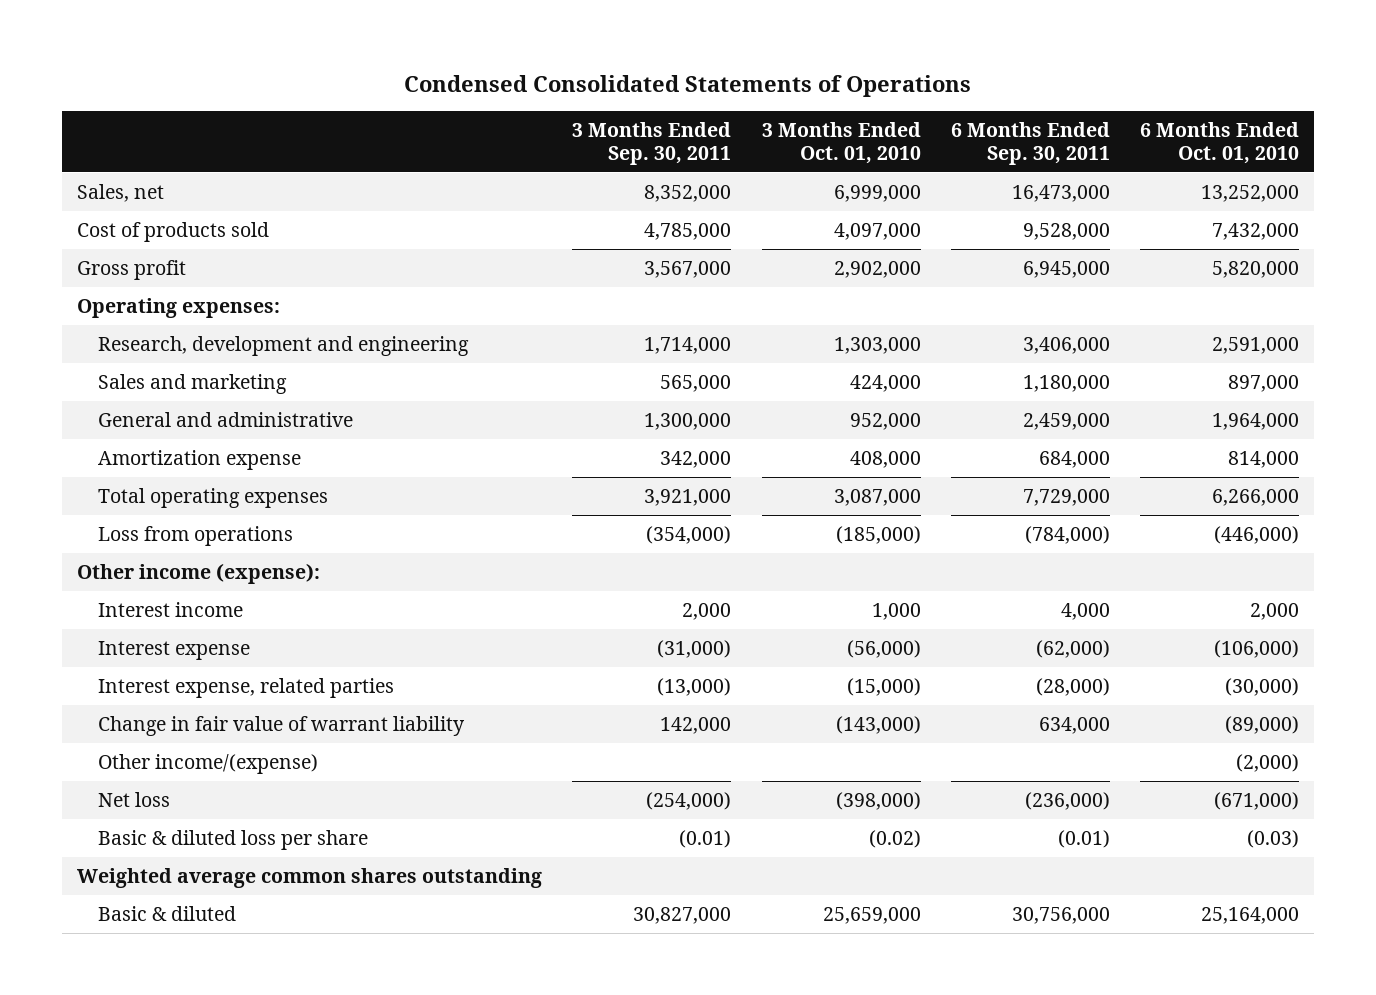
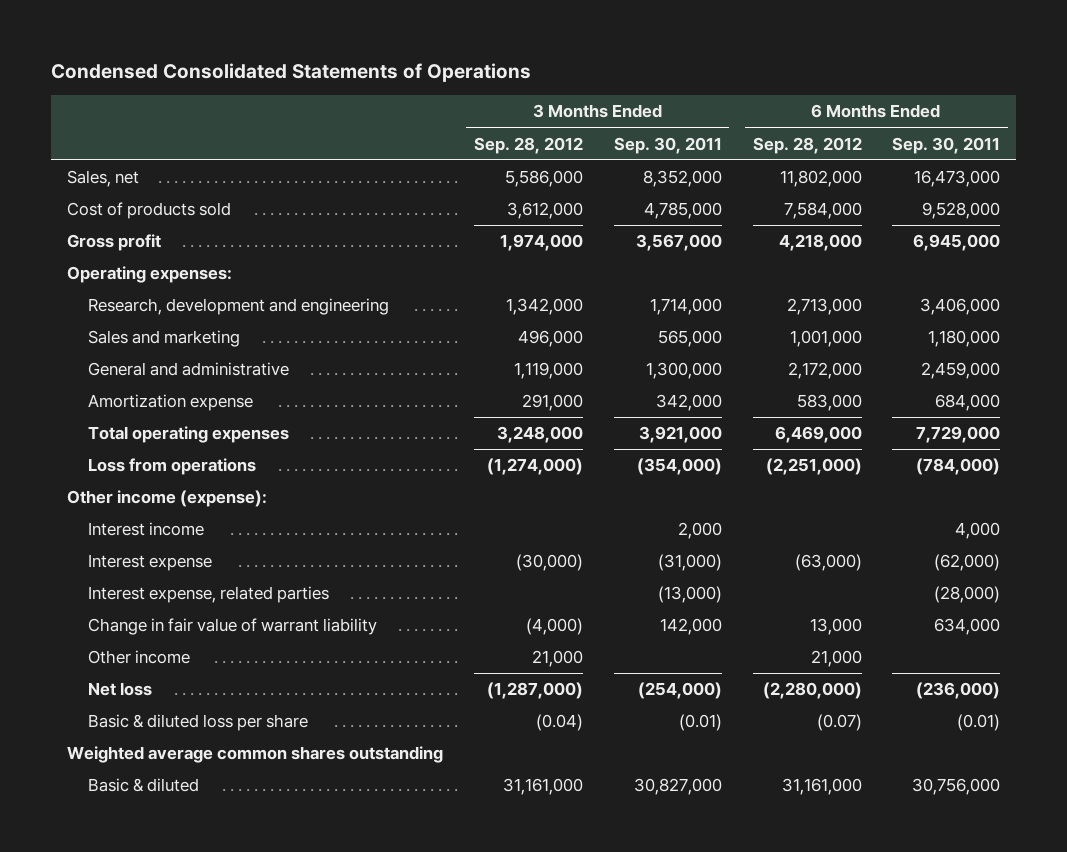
[761,122,921,164] 3 Months Ended Oct. 01, 2010 -> none
[1140,122,1300,164] 6 Months Ended Oct. 01, 2010 -> none
none -> [473,136,583,154] Sep. 28, 2012
none -> [752,136,862,154] Sep. 28, 2012
[97,753,318,774] Other income/(expense) -> [88,650,191,665] Other income

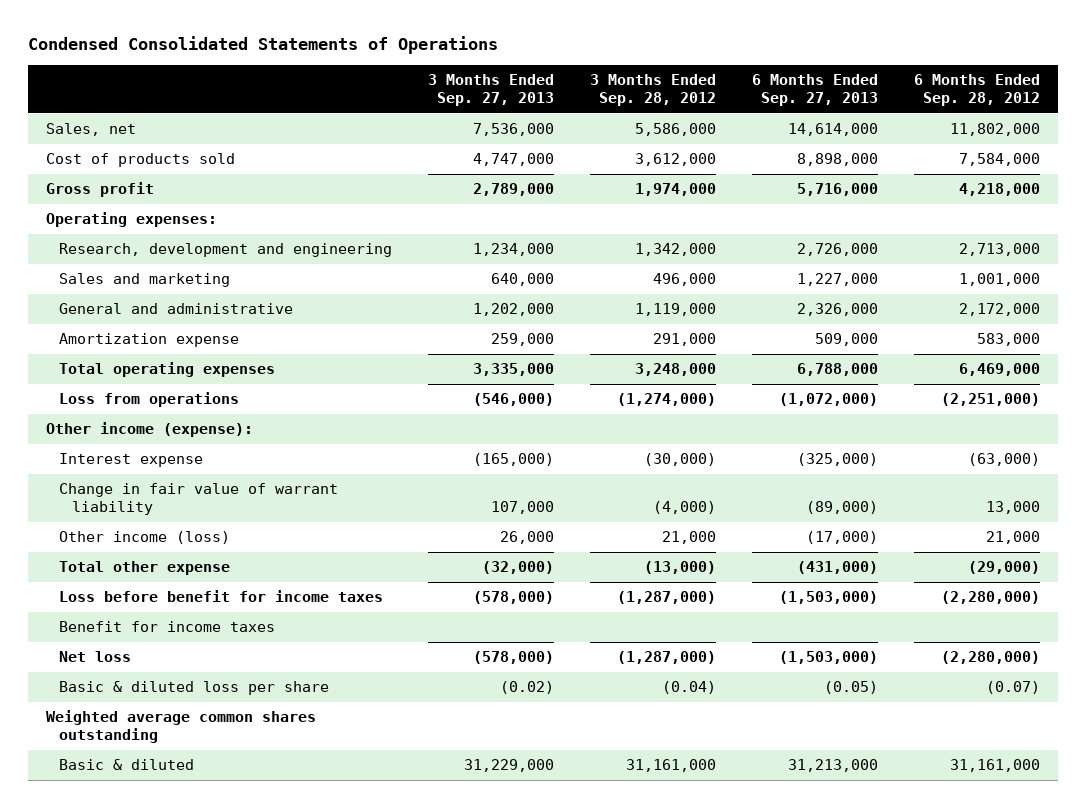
[613,136,722,154] Sep. 30, 2011 -> none
[892,136,1001,154] Sep. 30, 2011 -> none
none -> [427,73,554,107] 3 Months Ended Sep. 27, 2013
none -> [751,73,878,107] 6 Months Ended Sep. 27, 2013
[88,522,205,537] Interest income -> none
[88,586,330,604] Interest expense, related parties -> none
[88,650,191,665] Other income -> [58,531,230,545] Other income (loss)
none -> [58,561,230,576] Total other expense
none -> [58,590,383,603] Loss before benefit for income taxes
none -> [58,621,275,633] Benefit for income taxes

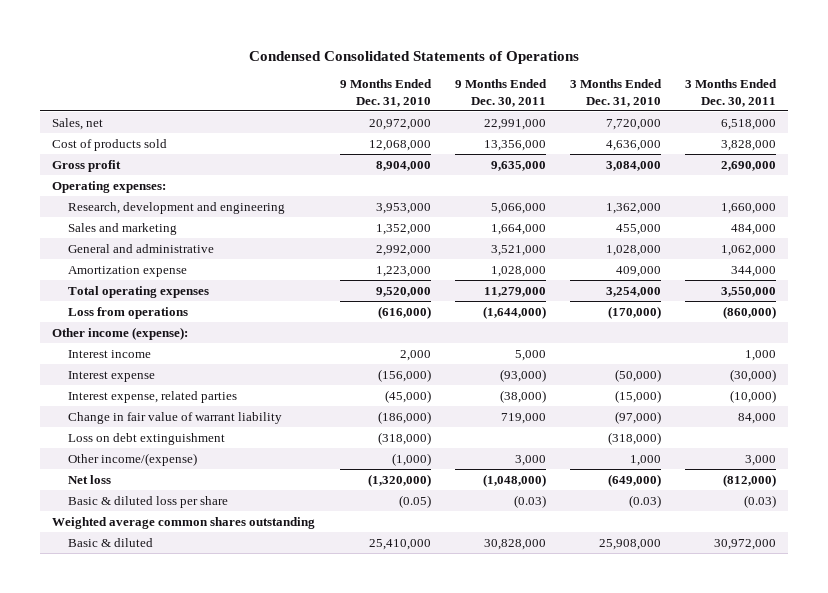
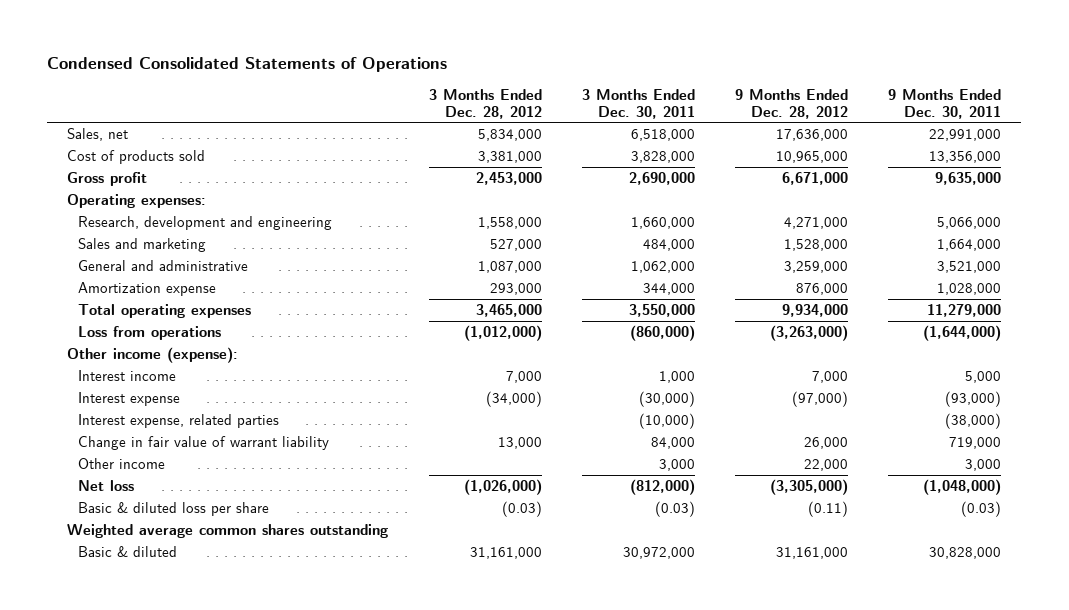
[339,79,432,107] 9 Months Ended Dec. 31, 2010 -> none
[569,79,662,107] 3 Months Ended Dec. 31, 2010 -> none
none -> [428,88,542,119] 3 Months Ended Dec. 28, 2012
none -> [735,88,849,119] 9 Months Ended Dec. 28, 2012
[68,432,226,445] Loss on debt extinguishment -> none
[68,452,198,466] Other income/(expense) -> [78,458,166,470] Other income

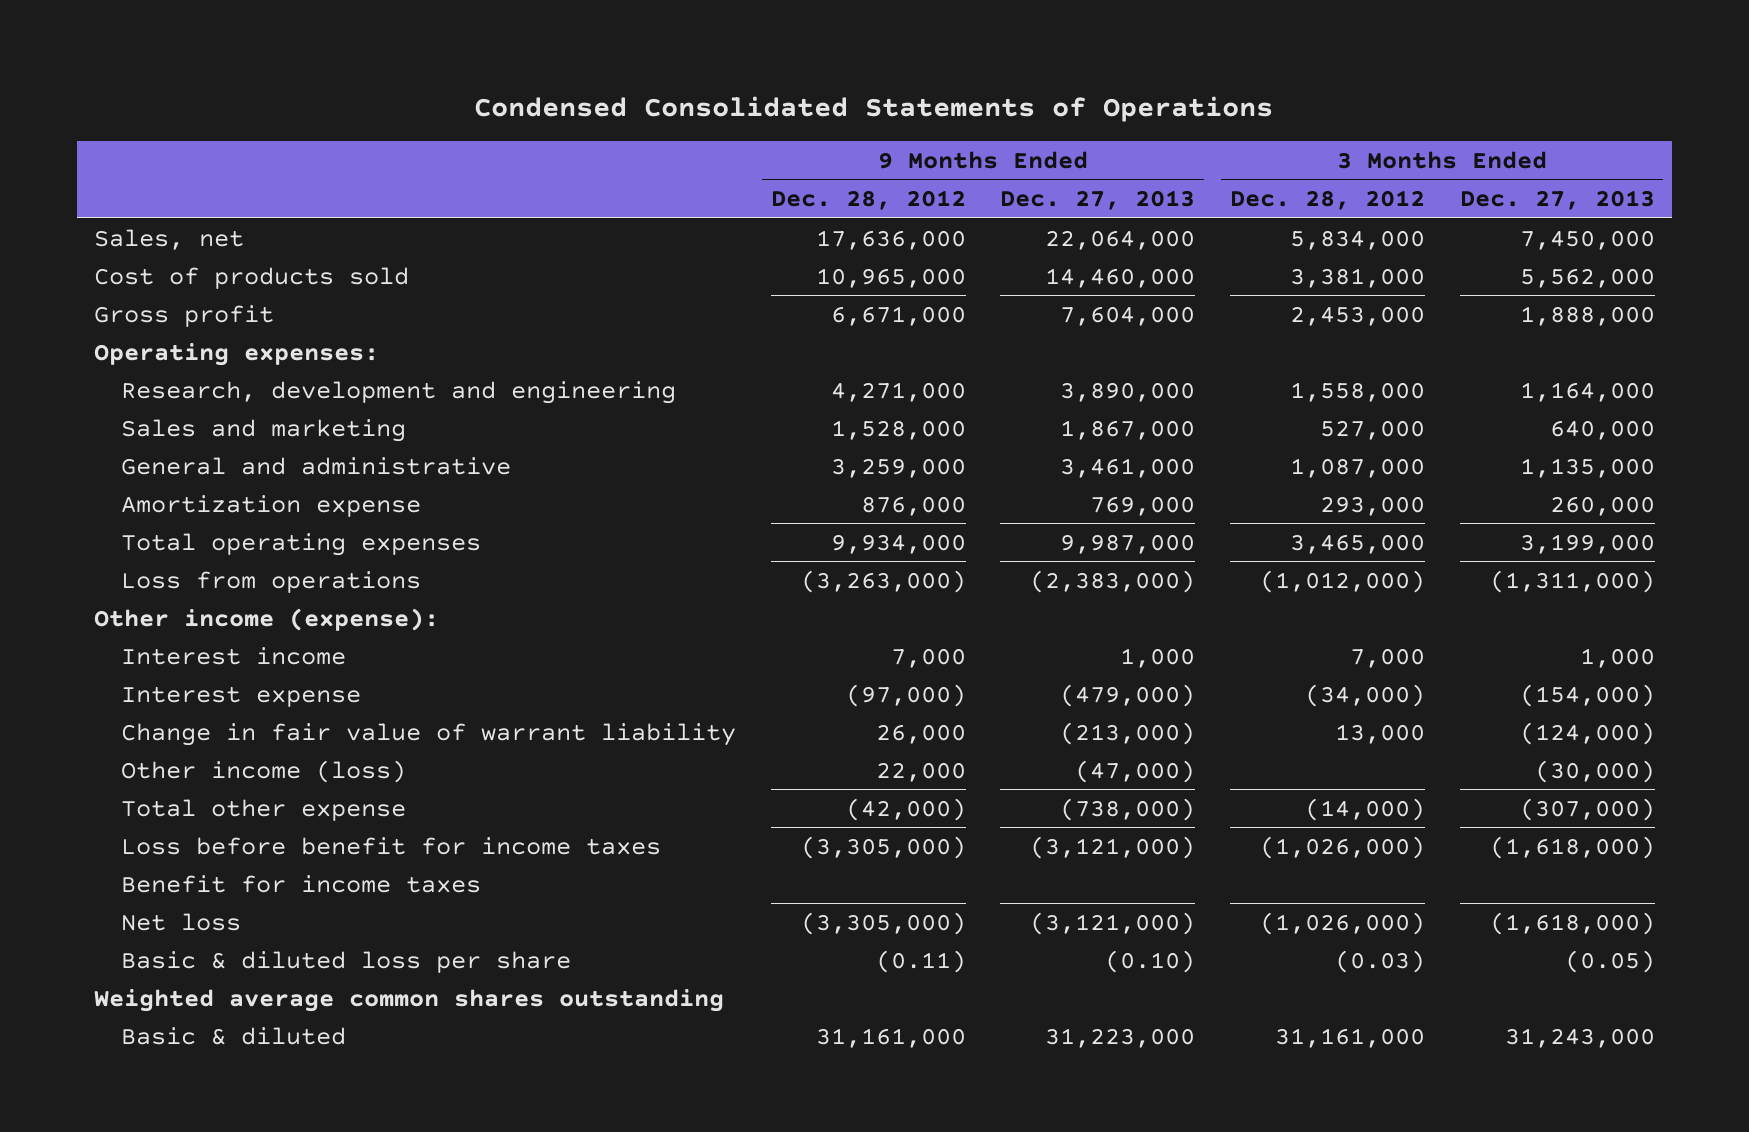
[581,88,695,119] 3 Months Ended Dec. 30, 2011 -> none
[888,88,1002,119] 9 Months Ended Dec. 30, 2011 -> none
none -> [1000,190,1196,211] Dec. 27, 2013
none -> [1459,190,1655,211] Dec. 27, 2013
[78,414,280,429] Interest expense, related parties -> none
[78,458,166,470] Other income -> [121,759,407,783] Other income (loss)
none -> [121,798,407,821] Total other expense
none -> [121,836,662,855] Loss before benefit for income taxes
none -> [121,874,482,893] Benefit for income taxes

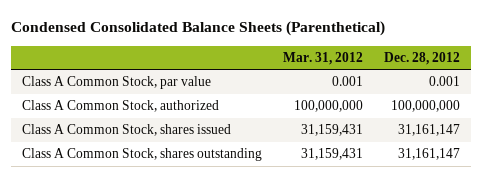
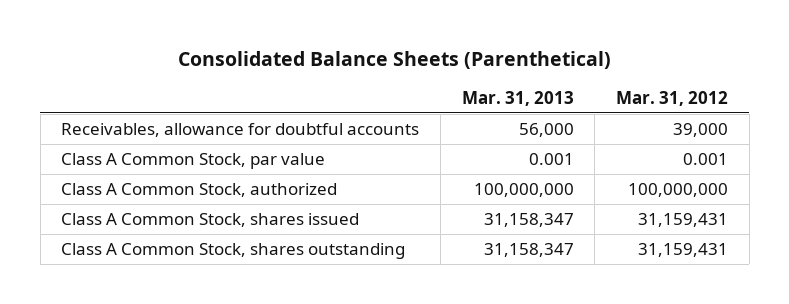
[11,21,386,37] Condensed Consolidated Balance Sheets (Parenthetical) -> [177,51,611,70] Consolidated Balance Sheets (Parenthetical)
[384,51,461,65] Dec. 28, 2012 -> none
none -> [461,90,574,106] Mar. 31, 2013
none -> [61,122,420,137] Receivables, allowance for doubtful accounts

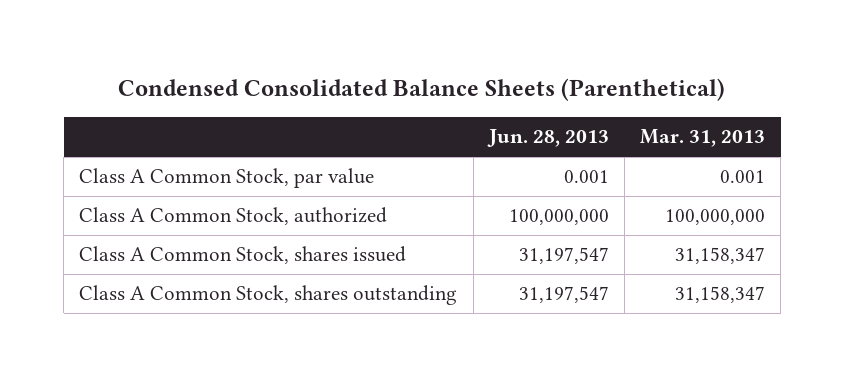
[177,51,611,70] Consolidated Balance Sheets (Parenthetical) -> [118,78,726,102] Condensed Consolidated Balance Sheets (Parenthetical)
[615,90,728,106] Mar. 31, 2012 -> none
none -> [486,129,609,148] Jun. 28, 2013
[61,122,420,137] Receivables, allowance for doubtful accounts -> none

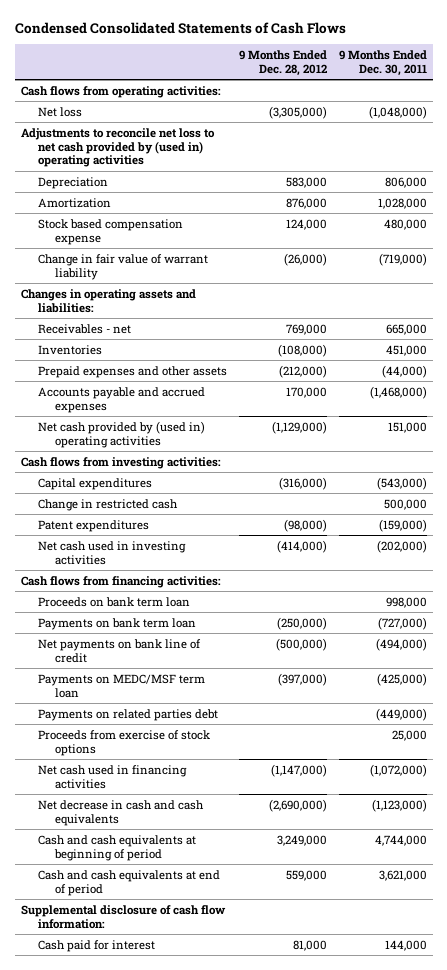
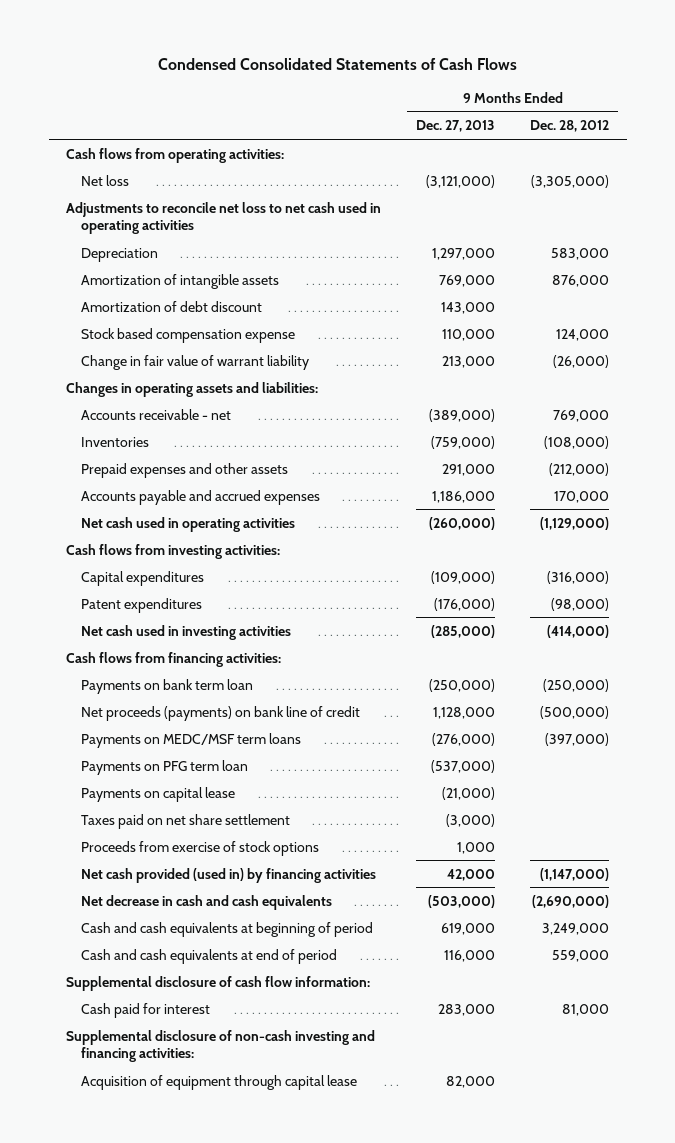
[338,50,427,77] 9 Months Ended Dec. 30, 2011 -> none
none -> [416,120,496,133] Dec. 27, 2013
[20,127,215,168] Adjustments to reconcile net loss to net cash provided by (used in) operating activities -> [66,201,382,235] Adjustments to reconcile net loss to net cash used in operating activities
[37,197,111,208] Amortization -> [81,273,280,289] Amortization of intangible assets
none -> [81,300,263,312] Amortization of debt discount
[37,323,131,334] Receivables - net -> [81,408,232,420] Accounts receivable - net
[37,420,205,448] Net cash provided by (used in) operating activities -> [81,516,296,532] Net cash used in operating activities
[37,498,178,511] Change in restricted cash -> none
[37,596,190,607] Proceeds on bank term loan -> none
[37,708,218,721] Payments on related parties debt -> none
[37,638,201,663] Net payments on bank line of credit -> [81,705,361,721] Net proceeds (payments) on bank line of credit
[37,673,205,698] Payments on MEDC/MSF term loan -> [81,732,302,748] Payments on MEDC/MSF term loans
none -> [81,759,249,775] Payments on PFG term loan
none -> [81,786,236,802] Payments on capital lease
none -> [81,813,291,829] Taxes paid on net share settlement
[37,764,187,789] Net cash used in financing activities -> [81,867,377,883] Net cash provided (used in) by financing activities
none -> [66,1029,376,1063] Supplemental disclosure of non-cash investing and financing activities:
none -> [81,1074,358,1090] Acquisition of equipment through capital lease

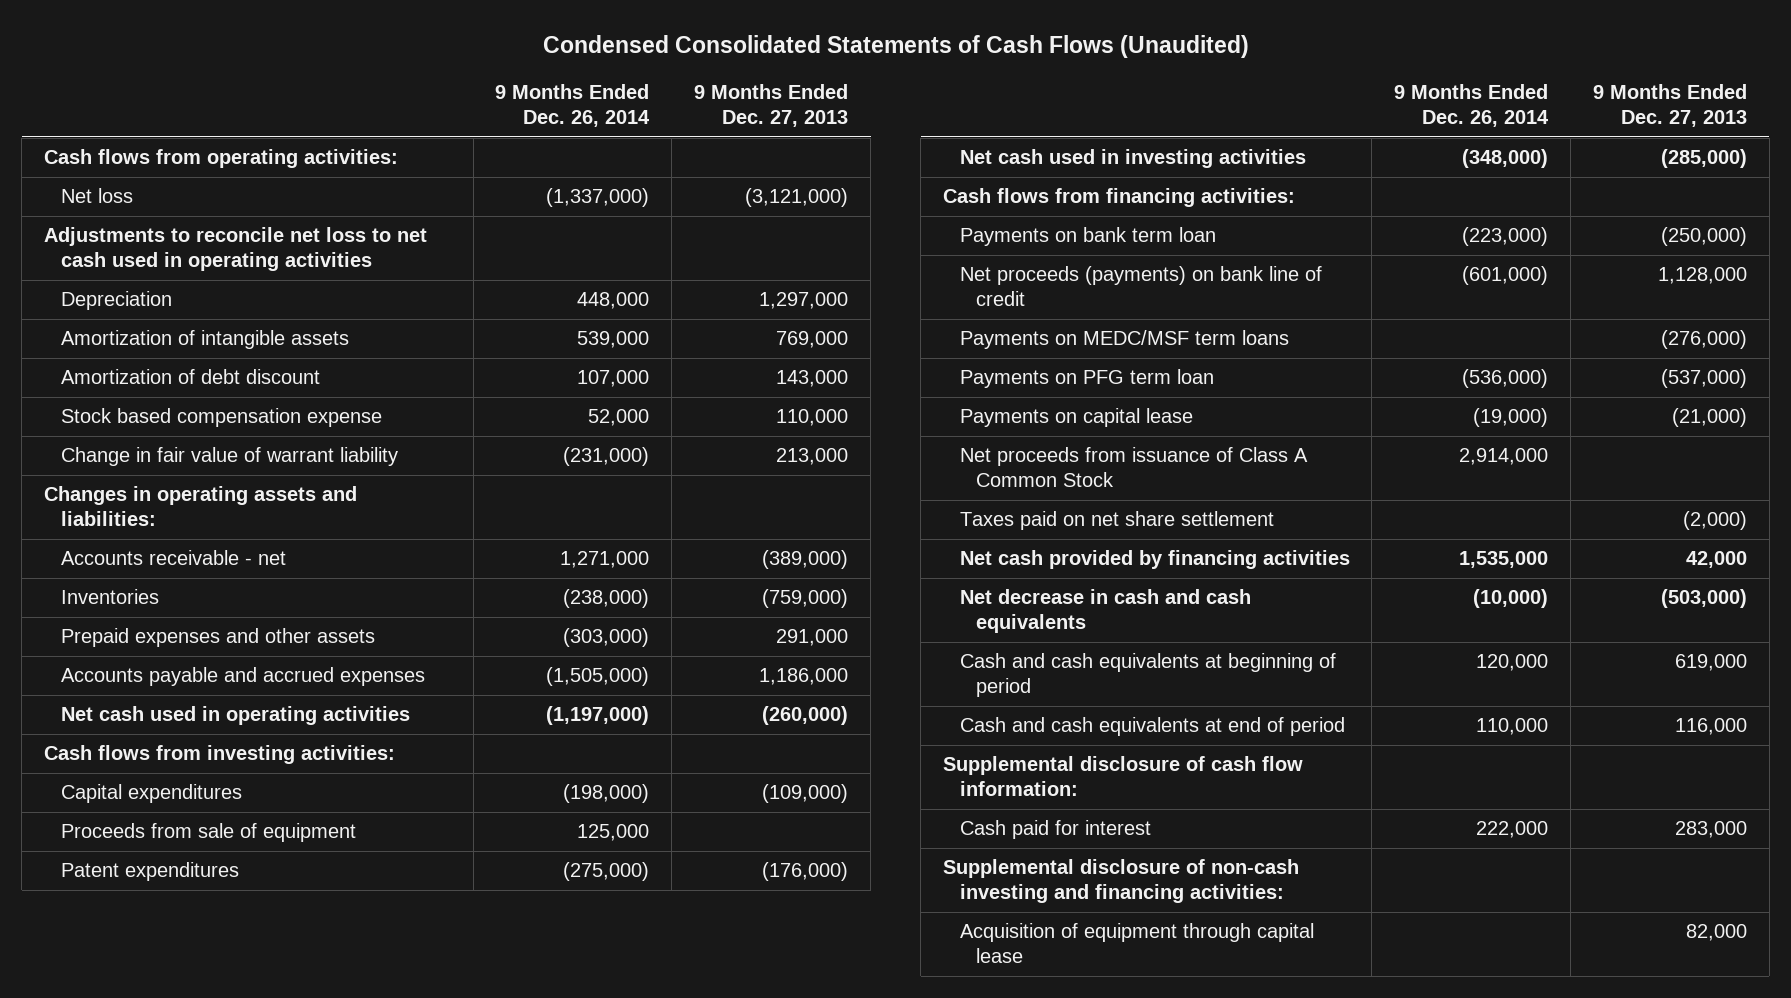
[157,58,517,71] Condensed Consolidated Statements of Cash Flows -> [542,34,1249,58] Condensed Consolidated Statements of Cash Flows (Unaudited)
[530,120,610,133] Dec. 28, 2012 -> none
none -> [495,84,651,128] 9 Months Ended Dec. 26, 2014
none -> [60,823,356,843] Proceeds from sale of equipment
[81,840,320,856] Proceeds from exercise of stock options -> none
none -> [959,447,1308,488] Net proceeds from issuance of Class A Common Stock
[446,813,496,827] (3,000) -> [1683,511,1748,531] (2,000)
[81,867,377,883] Net cash provided (used in) by financing activities -> [959,550,1350,570] Net cash provided by financing activities

